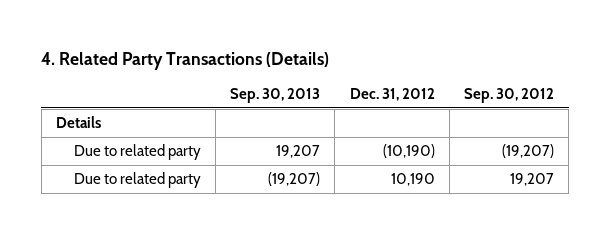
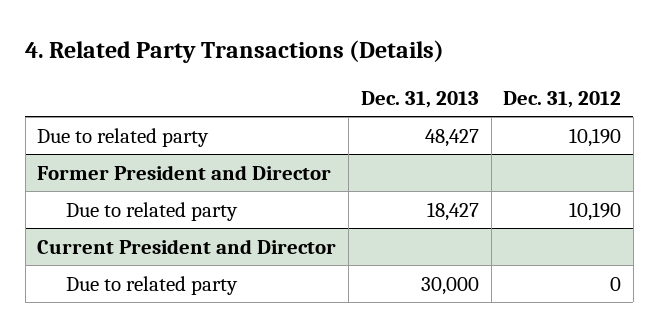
[230,88,321,104] Sep. 30, 2013 -> none
[464,88,555,104] Sep. 30, 2012 -> none
none -> [360,90,479,108] Dec. 31, 2013
[56,116,102,129] Details -> none
[73,144,201,161] Due to related party -> none
none -> [37,164,332,180] Former President and Director
none -> [65,201,238,221] Due to related party
none -> [37,238,337,254] Current President and Director
none -> [65,275,238,295] Due to related party

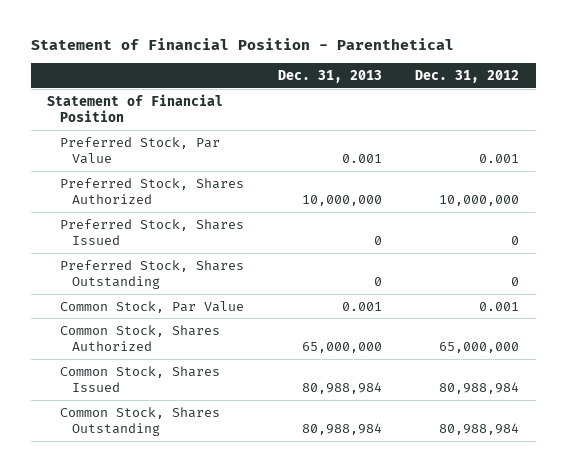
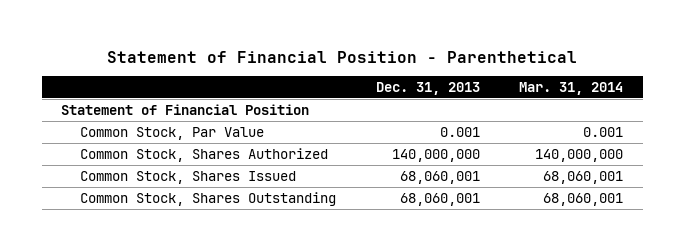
[415,69,520,83] Dec. 31, 2012 -> none
none -> [519,81,624,95] Mar. 31, 2014
[59,136,220,164] Preferred Stock, Par Value -> none
[59,177,244,204] Preferred Stock, Shares Authorized -> none
[59,218,244,245] Preferred Stock, Shares Issued -> none
[59,259,244,289] Preferred Stock, Shares Outstanding -> none
[301,341,382,353] 65,000,000 -> [391,148,480,162] 140,000,000
[301,381,382,394] 80,988,984 -> [399,170,480,184] 68,060,001
[301,422,382,435] 80,988,984 -> [399,192,480,206] 68,060,001

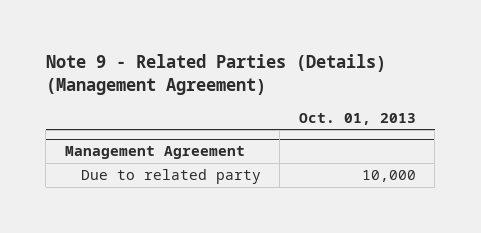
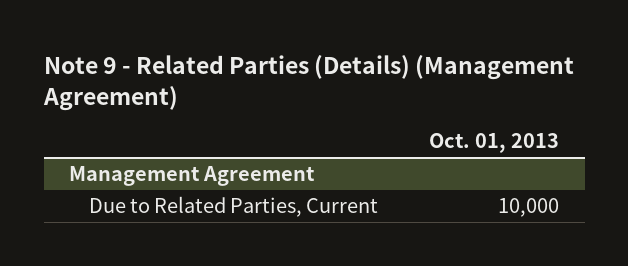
[80,169,261,185] Due to related party -> [88,196,378,218] Due to Related Parties, Current

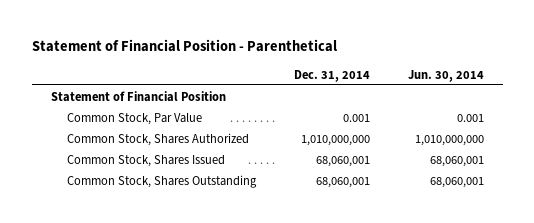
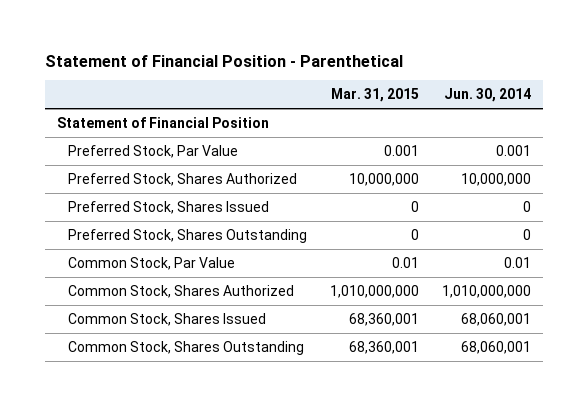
[294,69,371,82] Dec. 31, 2014 -> none
none -> [331,88,420,103] Mar. 31, 2015
none -> [68,144,239,158] Preferred Stock, Par Value
none -> [68,172,298,186] Preferred Stock, Shares Authorized
none -> [68,200,270,214] Preferred Stock, Shares Issued
none -> [68,228,308,243] Preferred Stock, Shares Outstanding
[456,113,484,122] 0.001 -> [504,256,532,268] 0.01

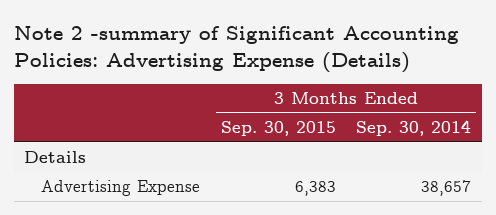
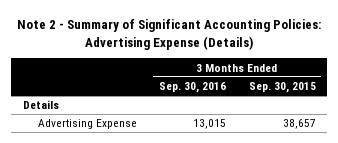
[13,26,459,74] Note 2 -summary of Significant Accounting Policies: Advertising Expense (Details) -> [17,19,322,50] Note 2 - Summary of Significant Accounting Policies: Advertising Expense (Details)
[356,120,472,137] Sep. 30, 2014 -> none
none -> [159,81,227,93] Sep. 30, 2016
[294,181,336,197] 6,383 -> [282,119,316,130] 38,657

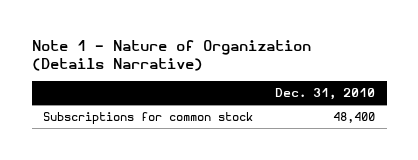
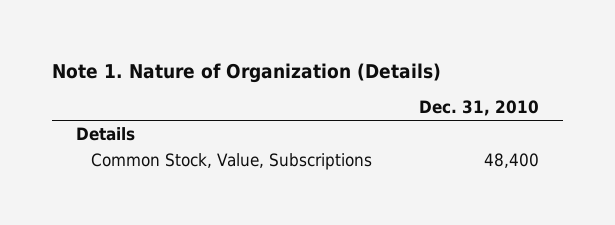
[31,39,311,72] Note 1 - Nature of Organization (Details Narrative) -> [52,62,442,83] Note 1. Nature of Organization (Details)
none -> [75,126,135,141] Details
[43,112,254,125] Subscriptions for common stock -> [91,152,373,170] Common Stock, Value, Subscriptions

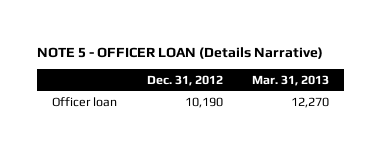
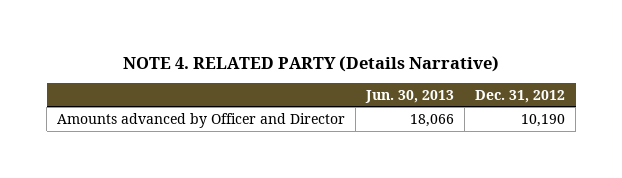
[37,46,324,59] NOTE 5 - OFFICER LOAN (Details Narrative) -> [123,55,500,72] NOTE 4. RELATED PARTY (Details Narrative)
[252,74,330,86] Mar. 31, 2013 -> none
none -> [365,89,455,103] Jun. 30, 2013
[52,96,118,107] Officer loan -> [57,112,346,128] Amounts advanced by Officer and Director

